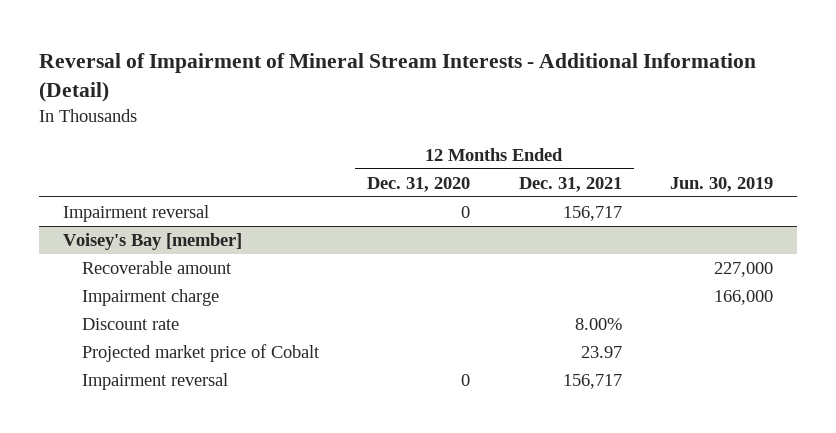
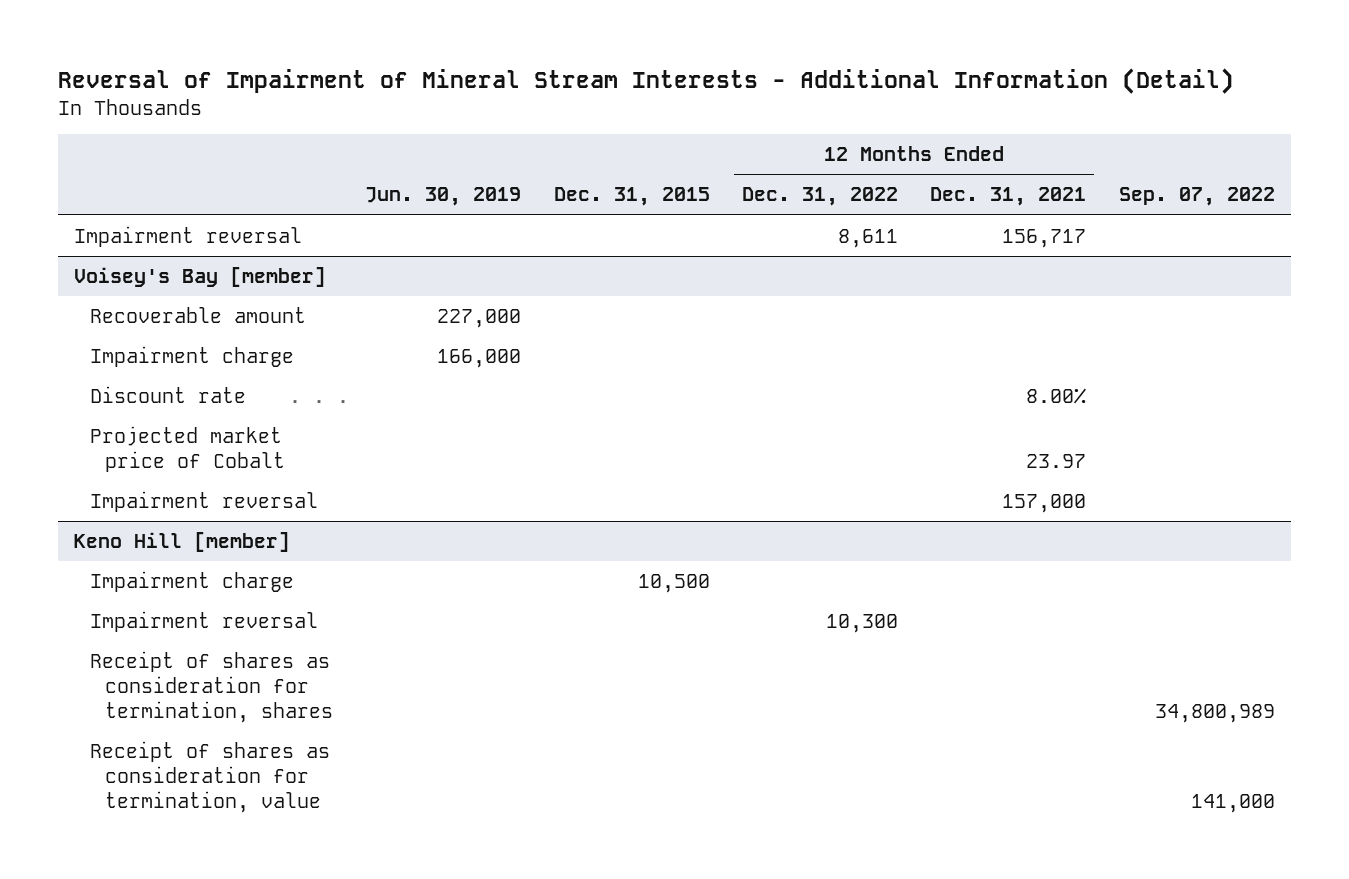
[367,176,471,192] Dec. 31, 2020 -> none
none -> [553,187,710,207] Dec. 31, 2015
none -> [742,187,899,207] Dec. 31, 2022
none -> [1118,187,1275,207] Sep. 07, 2022
[562,374,622,390] 156,717 -> [1002,493,1087,513] 157,000
none -> [74,531,291,552] Keno Hill [member]
none -> [89,570,294,592] Impairment charge
none -> [89,610,318,632] Impairment reversal
none -> [89,650,334,723] Receipt of shares as consideration for termination, shares
none -> [89,740,330,813] Receipt of shares as consideration for termination, value

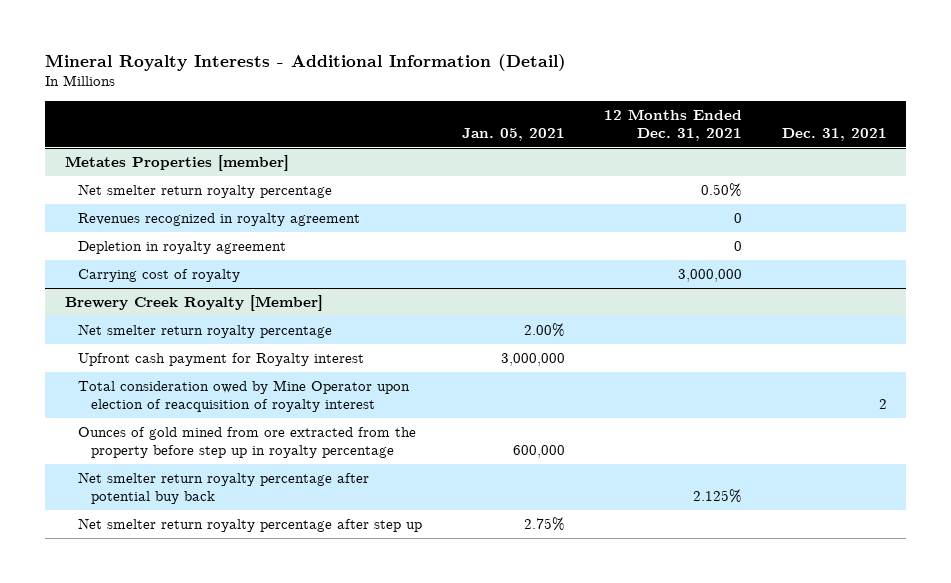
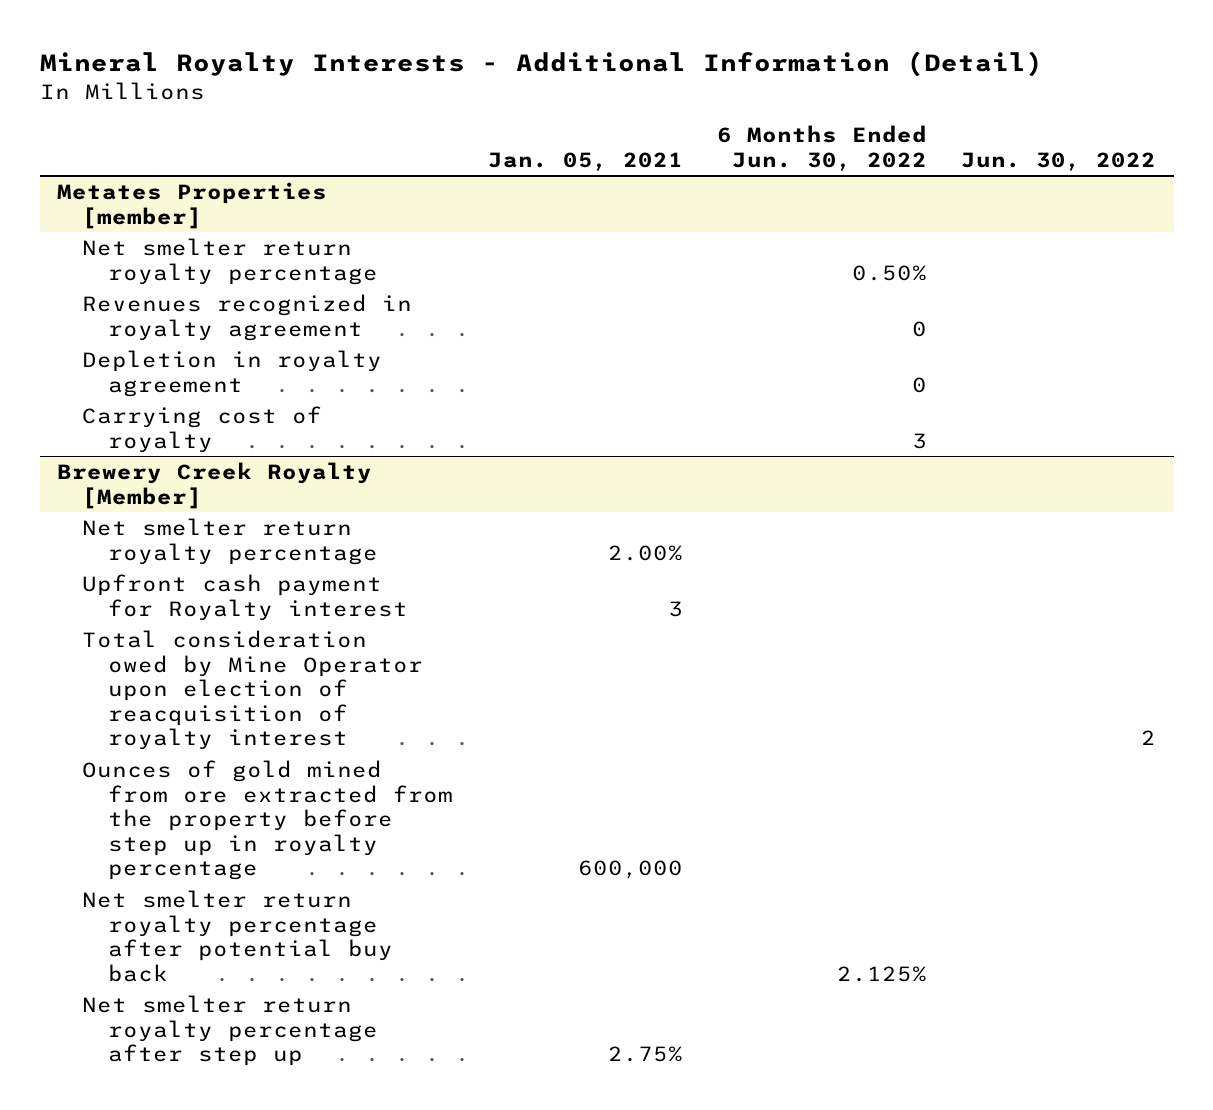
[604,108,743,141] 12 Months Ended Dec. 31, 2021 -> none
[781,127,887,141] Dec. 31, 2021 -> none
none -> [717,125,928,171] 6 Months Ended Jun. 30, 2022
none -> [961,151,1157,171] Jun. 30, 2022
[500,352,565,366] 3,000,000 -> [667,600,683,617] 3

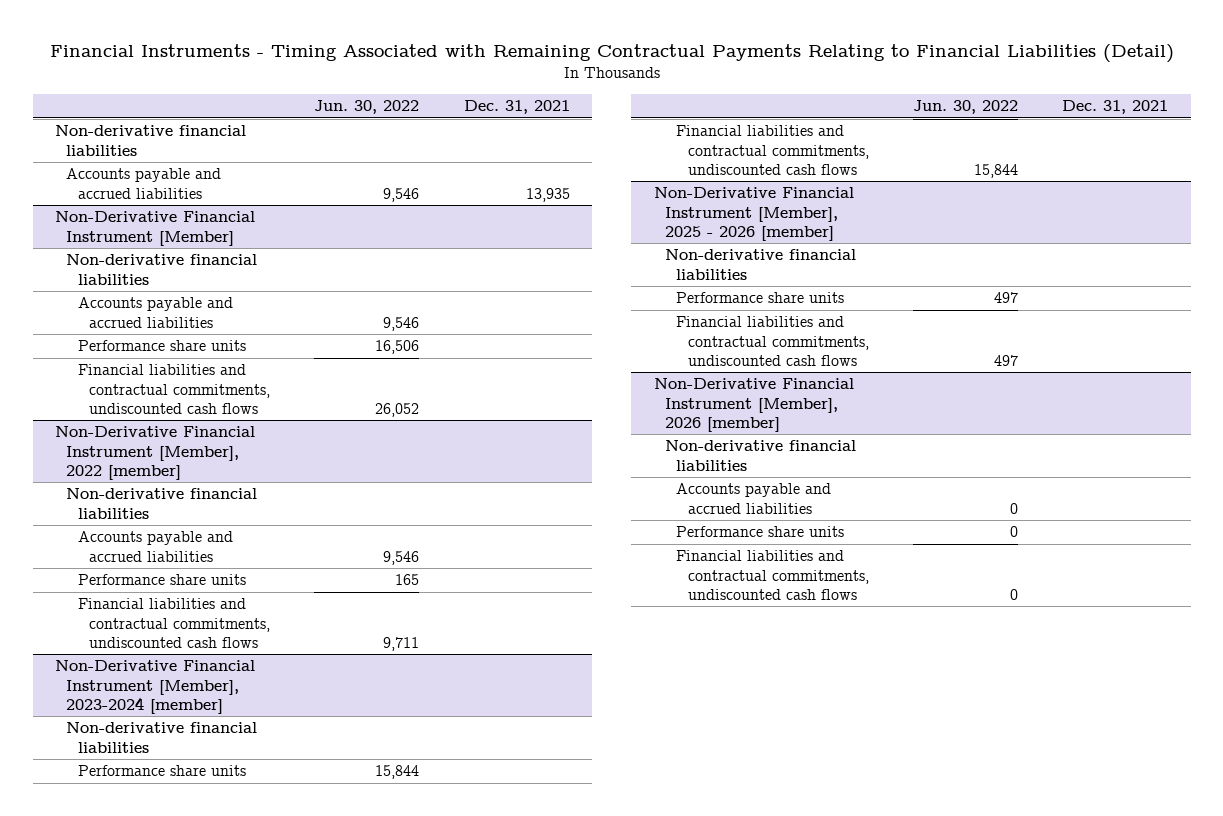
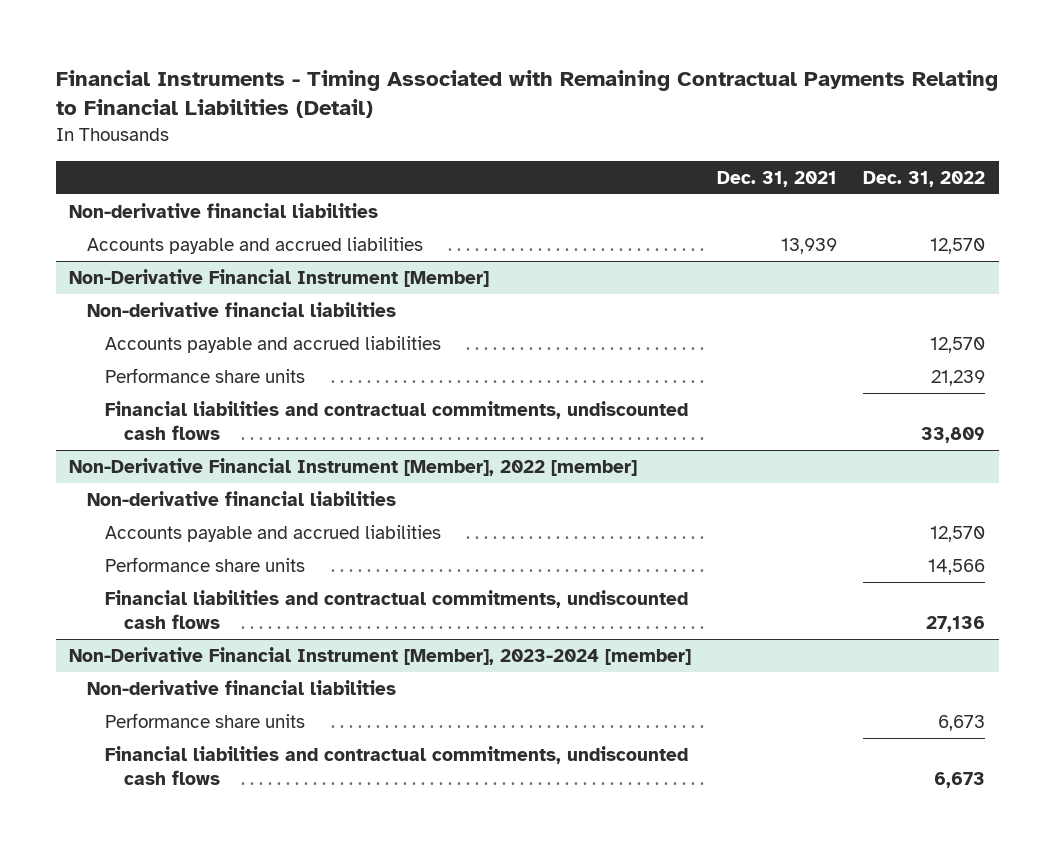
[314,100,420,115] Jun. 30, 2022 -> none
none -> [863,170,986,187] Dec. 31, 2022
[525,187,570,202] 13,935 -> [781,237,838,254] 13,939
[653,187,854,241] Non-Derivative Financial Instrument [Member], 2025 - 2026 [member] -> none
[664,249,856,280] Non-derivative financial liabilities -> none
[676,292,845,304] Performance share units -> none
[676,316,869,366] Financial liabilities and contractual commitments, undiscounted cash flows -> none
[653,378,854,432] Non-Derivative Financial Instrument [Member], 2026 [member] -> none
[664,440,856,471] Non-derivative financial liabilities -> none
[676,483,832,514] Accounts payable and accrued liabilities -> none
[676,526,845,538] Performance share units -> none
[676,550,869,600] Financial liabilities and contractual commitments, undiscounted cash flows -> none

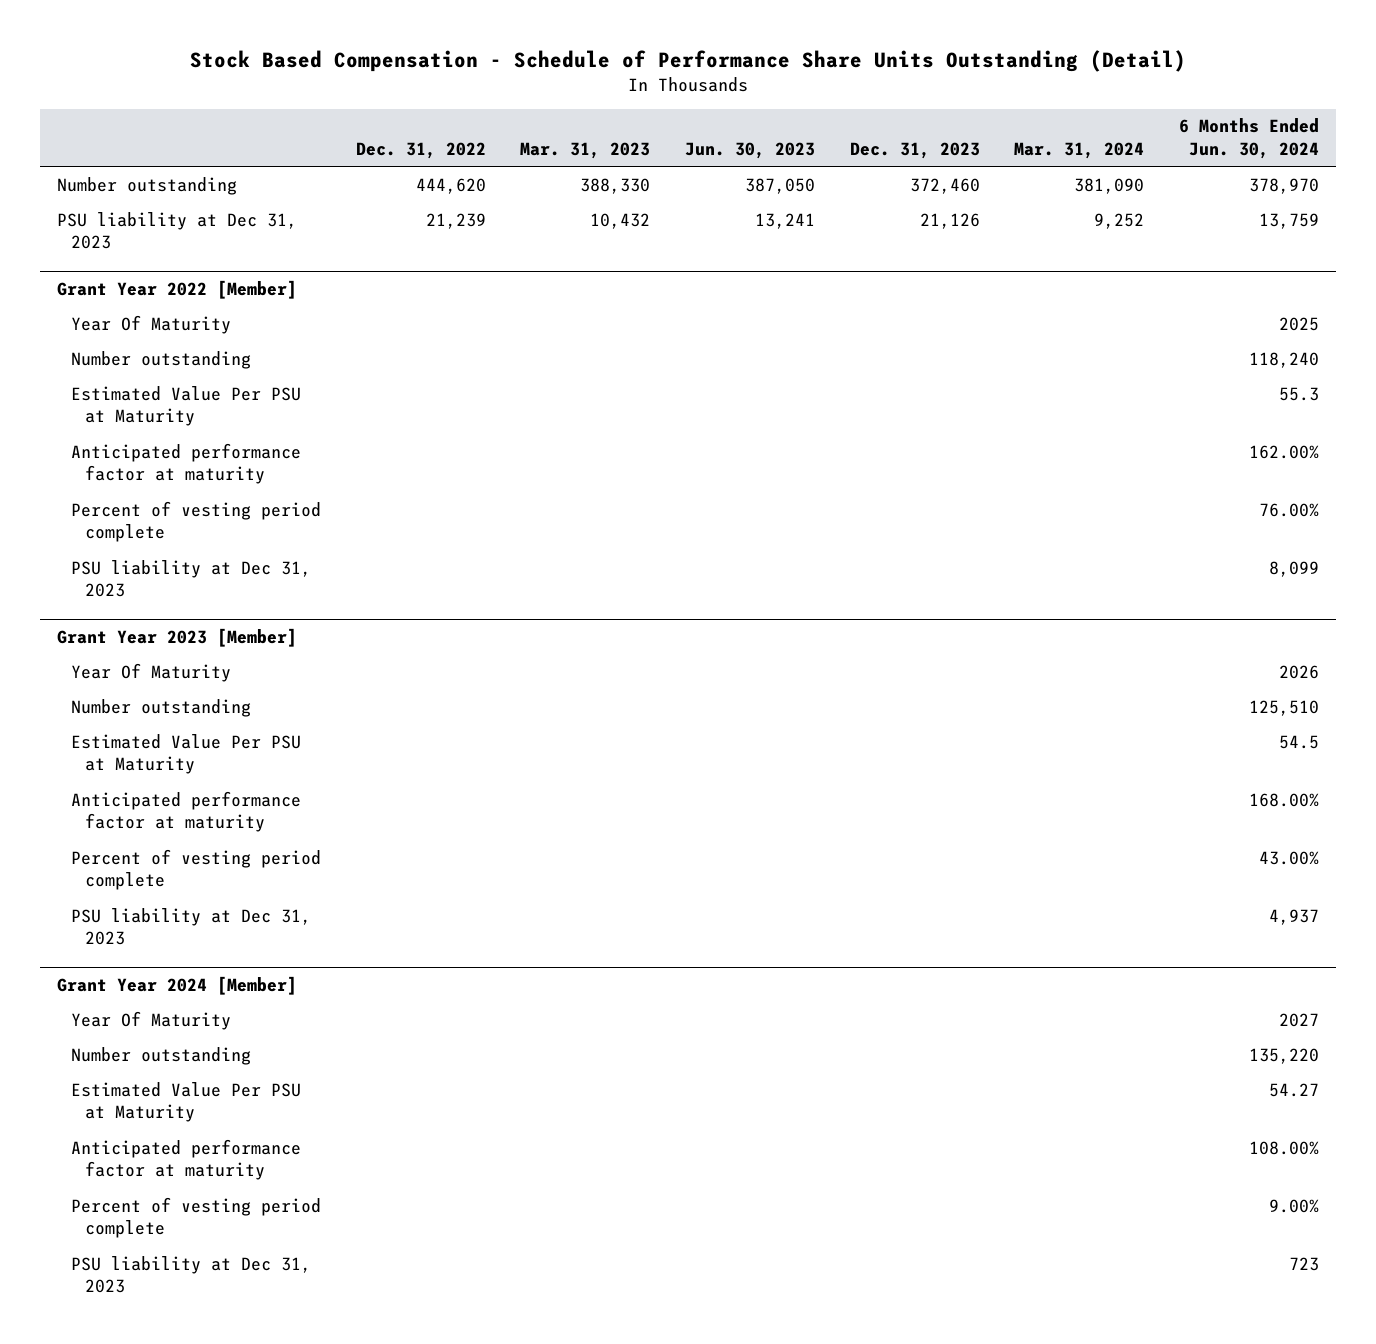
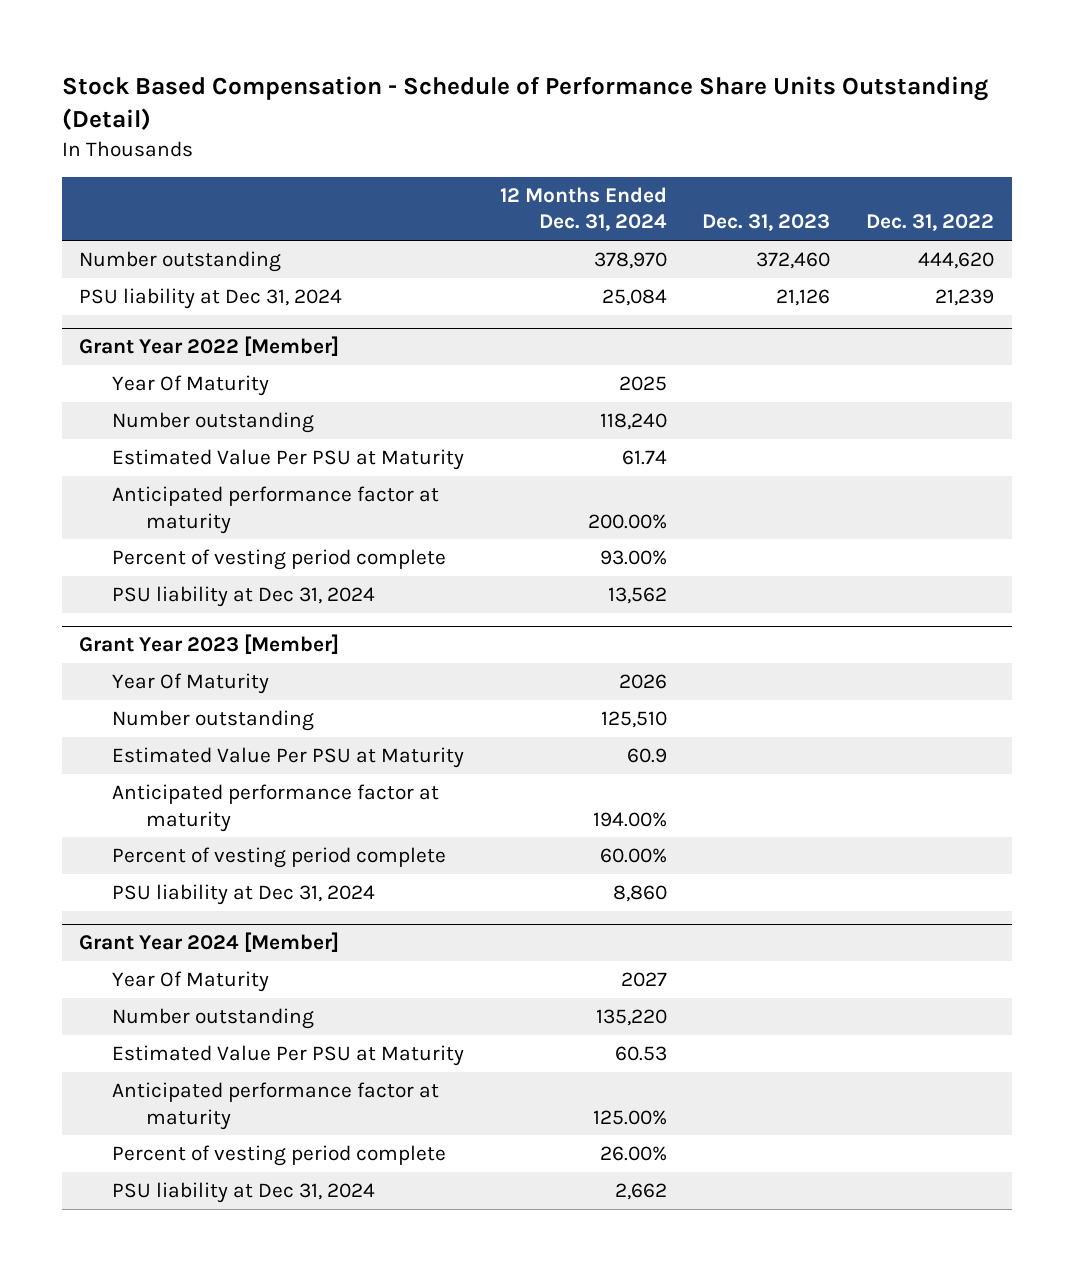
[520,142,651,160] Mar. 31, 2023 -> none
[685,142,816,160] Jun. 30, 2023 -> none
[1014,142,1145,160] Mar. 31, 2024 -> none
[1178,118,1319,160] 6 Months Ended Jun. 30, 2024 -> none
none -> [499,186,667,232] 12 Months Ended Dec. 31, 2024
[57,211,298,250] PSU liability at Dec 31, 2023 -> [79,287,343,309] PSU liability at Dec 31, 2024
[71,559,312,598] PSU liability at Dec 31, 2023 -> [112,585,376,607] PSU liability at Dec 31, 2024
[71,907,312,946] PSU liability at Dec 31, 2023 -> [112,883,376,905] PSU liability at Dec 31, 2024
[71,1255,312,1294] PSU liability at Dec 31, 2023 -> [112,1181,376,1203] PSU liability at Dec 31, 2024

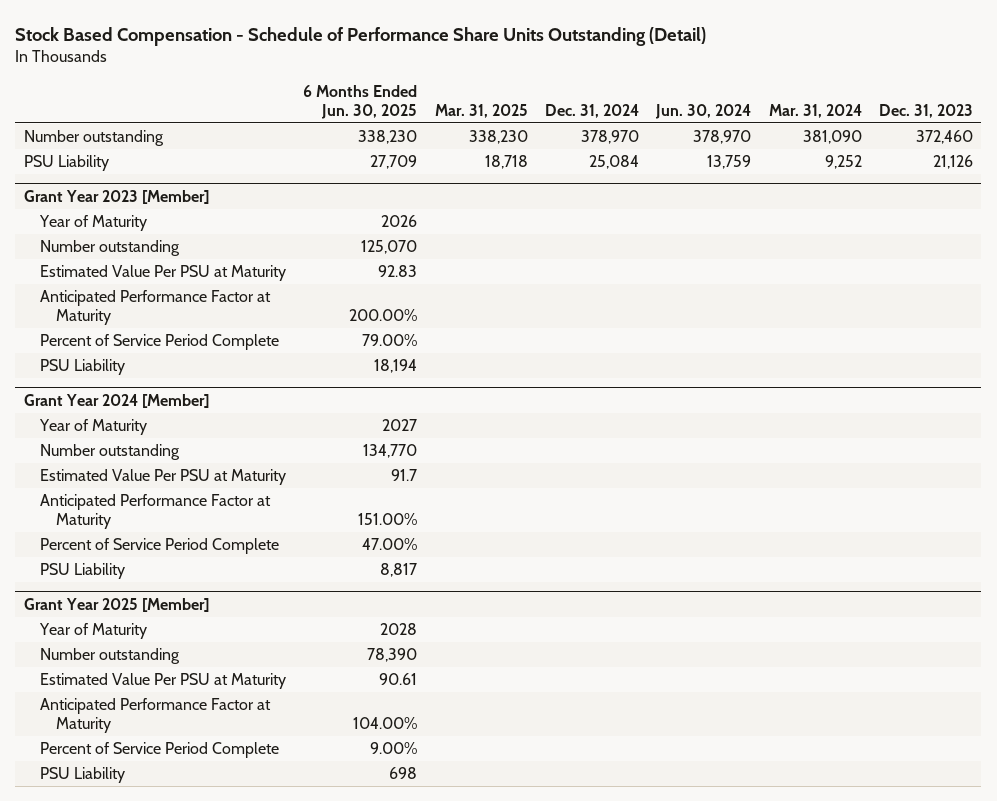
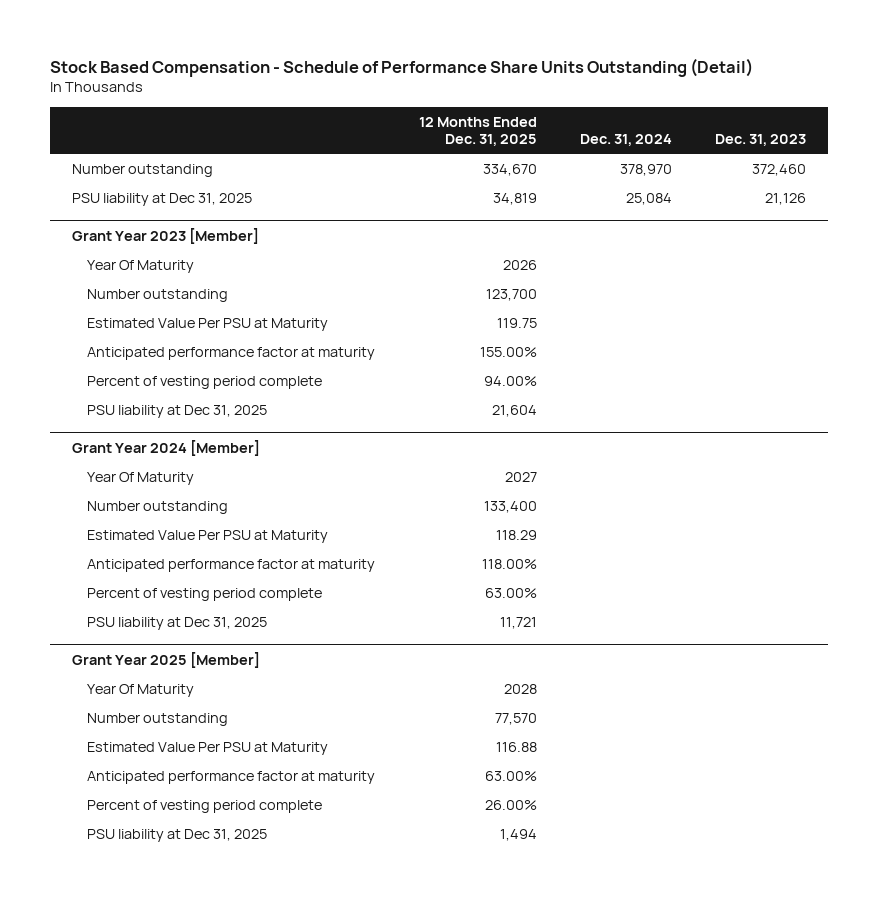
[303,84,418,119] 6 Months Ended Jun. 30, 2025 -> none
[434,103,528,118] Mar. 31, 2025 -> none
[655,103,752,119] Jun. 30, 2024 -> none
[768,103,862,118] Mar. 31, 2024 -> none
none -> [418,116,537,147] 12 Months Ended Dec. 31, 2025
[24,155,110,172] PSU Liability -> [71,192,252,206] PSU liability at Dec 31, 2025
[39,215,148,232] Year of Maturity -> [87,259,195,273] Year Of Maturity
[40,290,272,326] Anticipated Performance Factor at Maturity -> [87,346,376,360] Anticipated performance factor at maturity
[40,334,280,351] Percent of Service Period Complete -> [87,375,323,389] Percent of vesting period complete
[40,359,126,376] PSU Liability -> [87,404,268,418] PSU liability at Dec 31, 2025
[39,419,148,436] Year of Maturity -> [87,471,195,485] Year Of Maturity
[40,494,272,530] Anticipated Performance Factor at Maturity -> [87,558,376,572] Anticipated performance factor at maturity
[40,538,280,555] Percent of Service Period Complete -> [87,587,323,601] Percent of vesting period complete
[40,563,126,580] PSU Liability -> [87,616,268,630] PSU liability at Dec 31, 2025
[39,623,148,640] Year of Maturity -> [87,683,195,697] Year Of Maturity
[40,698,272,734] Anticipated Performance Factor at Maturity -> [87,770,376,784] Anticipated performance factor at maturity
[40,742,280,759] Percent of Service Period Complete -> [87,799,323,813] Percent of vesting period complete
[40,767,126,784] PSU Liability -> [87,828,268,842] PSU liability at Dec 31, 2025

